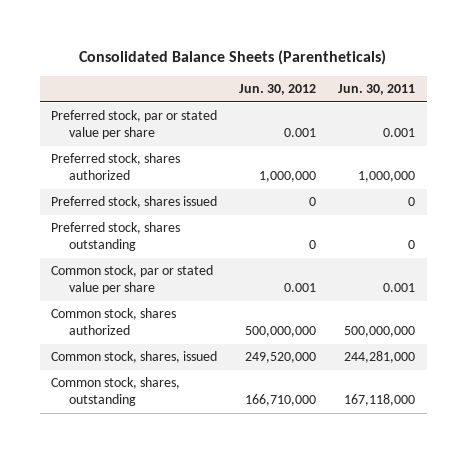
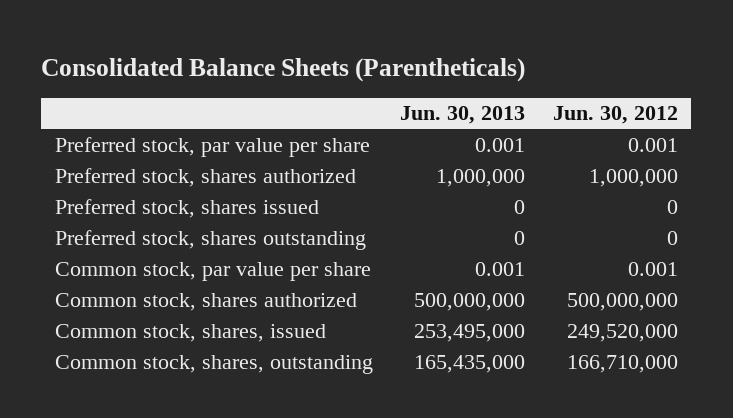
[338,84,416,96] Jun. 30, 2011 -> none
none -> [400,106,526,125] Jun. 30, 2013
[51,110,218,140] Preferred stock, par or stated value per share -> [55,136,371,157] Preferred stock, par value per share
[51,265,214,295] Common stock, par or stated value per share -> [55,261,372,281] Common stock, par value per share

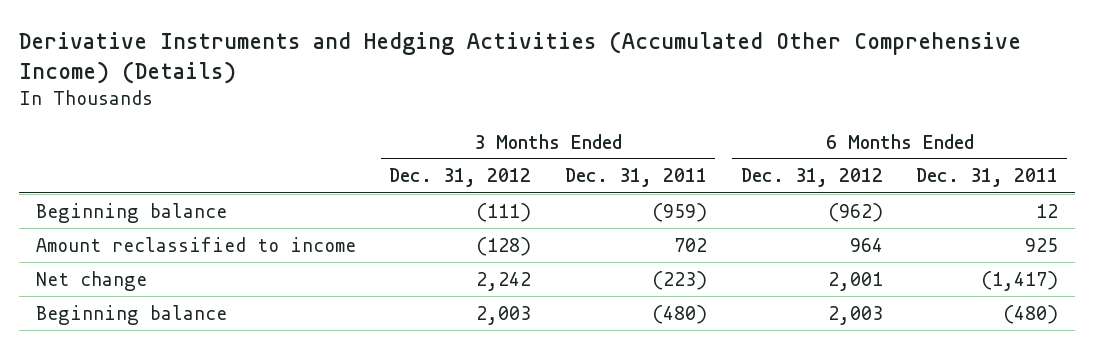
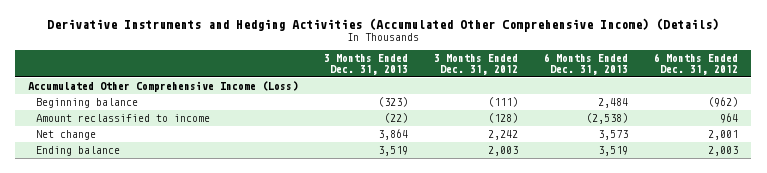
[564,168,707,188] Dec. 31, 2011 -> none
[916,168,1059,188] Dec. 31, 2011 -> none
none -> [324,54,409,76] 3 Months Ended Dec. 31, 2013
none -> [544,53,629,76] 6 Months Ended Dec. 31, 2013
none -> [28,80,299,92] Accumulated Other Comprehensive Income (Loss)
[35,304,227,325] Beginning balance -> [36,145,121,156] Ending balance

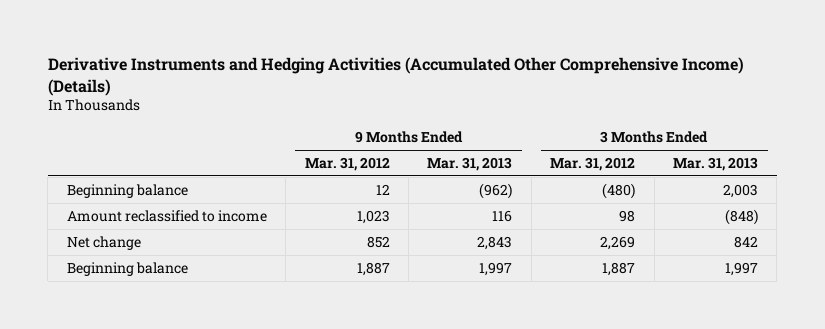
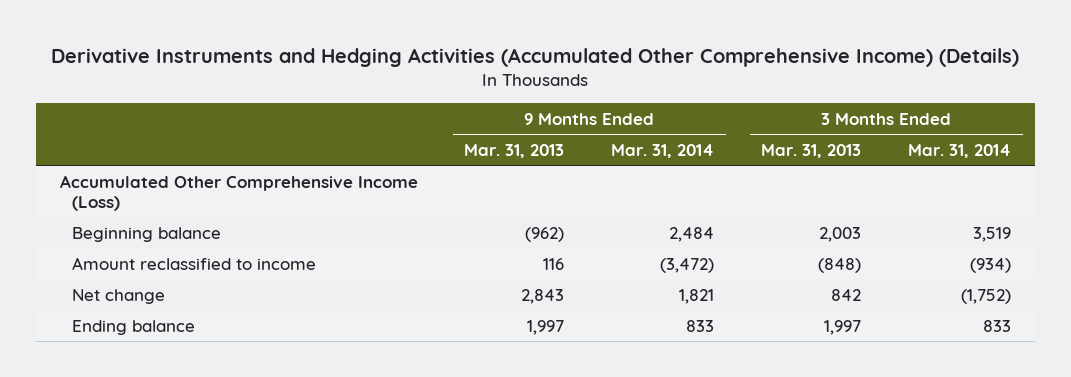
[304,157,390,172] Mar. 31, 2012 -> none
[550,157,636,172] Mar. 31, 2012 -> none
none -> [611,143,715,158] Mar. 31, 2014
none -> [908,143,1012,158] Mar. 31, 2014
none -> [59,174,418,211] Accumulated Other Comprehensive Income (Loss)
[66,261,188,276] Beginning balance -> [71,319,195,335] Ending balance

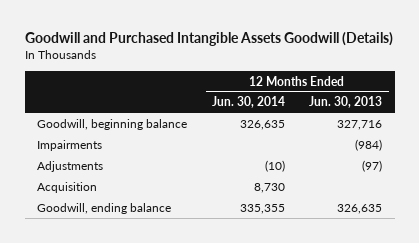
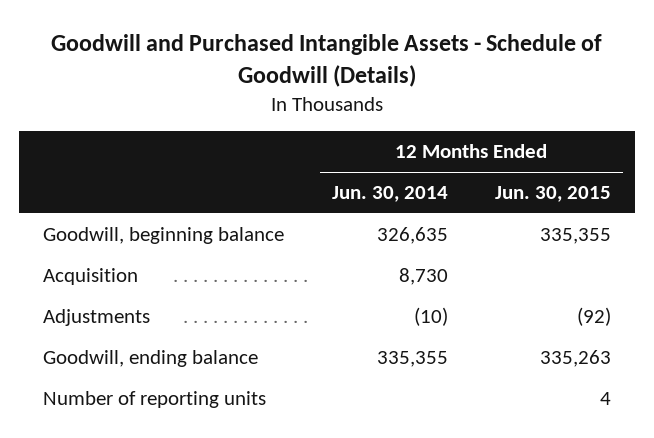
[24,32,393,47] Goodwill and Purchased Intangible Assets Goodwill (Details) -> [51,34,603,88] Goodwill and Purchased Intangible Assets - Schedule of Goodwill (Details)
[309,96,383,109] Jun. 30, 2013 -> none
none -> [495,186,612,203] Jun. 30, 2015
[36,139,102,151] Impairments -> none
[36,160,103,172] Adjustments -> [43,309,151,327] Adjustments
none -> [43,391,267,409] Number of reporting units

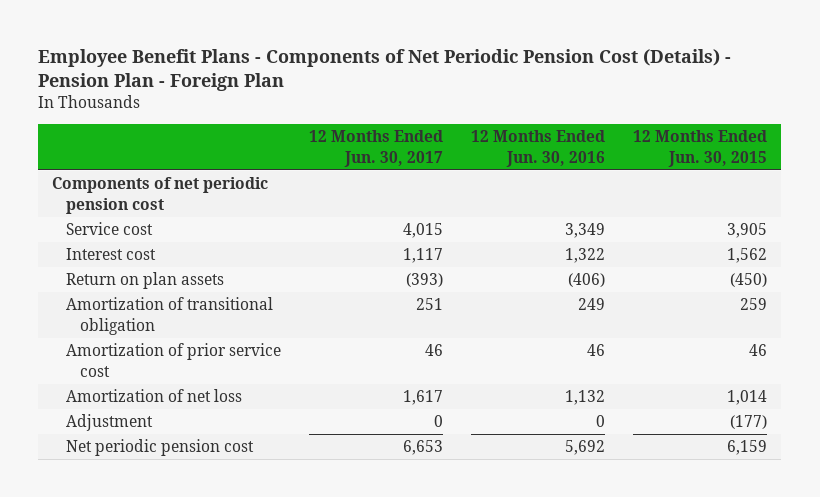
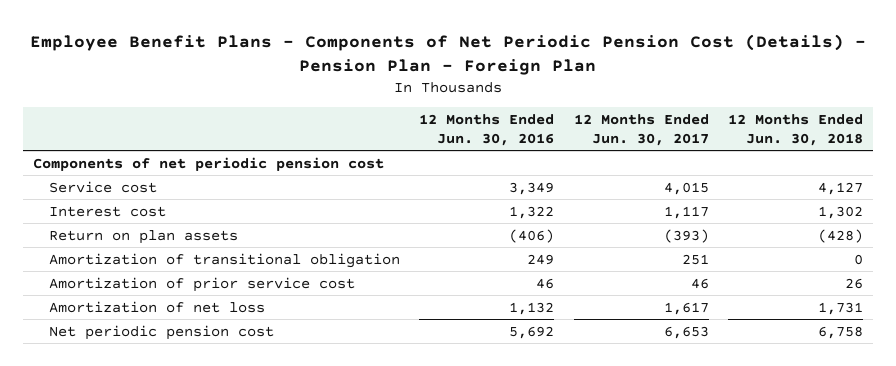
[633,130,768,167] 12 Months Ended Jun. 30, 2015 -> none
none -> [728,113,864,146] 12 Months Ended Jun. 30, 2018
[66,414,154,432] Adjustment -> none

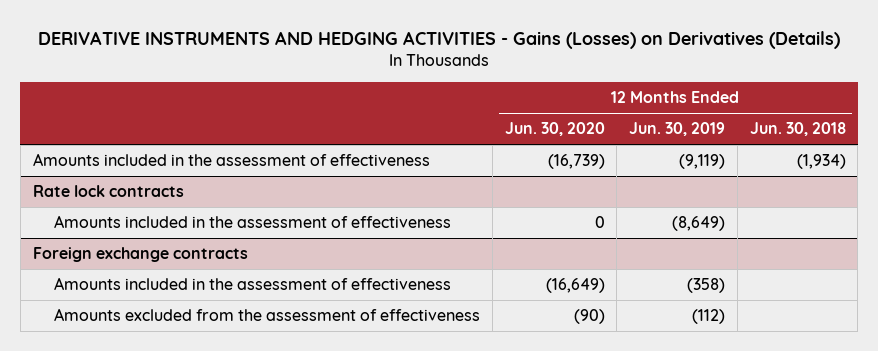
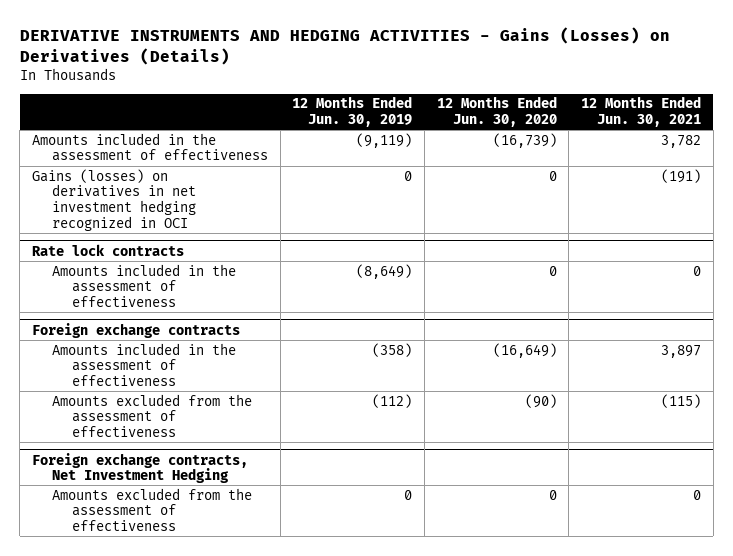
[749,122,846,137] Jun. 30, 2018 -> none
none -> [581,96,702,128] 12 Months Ended Jun. 30, 2021
none -> [32,168,197,231] Gains (losses) on derivatives in net investment hedging recognized in OCI
none -> [32,452,249,484] Foreign exchange contracts, Net Investment Hedging
none -> [52,487,253,531] Amounts excluded from the assessment of effectiveness

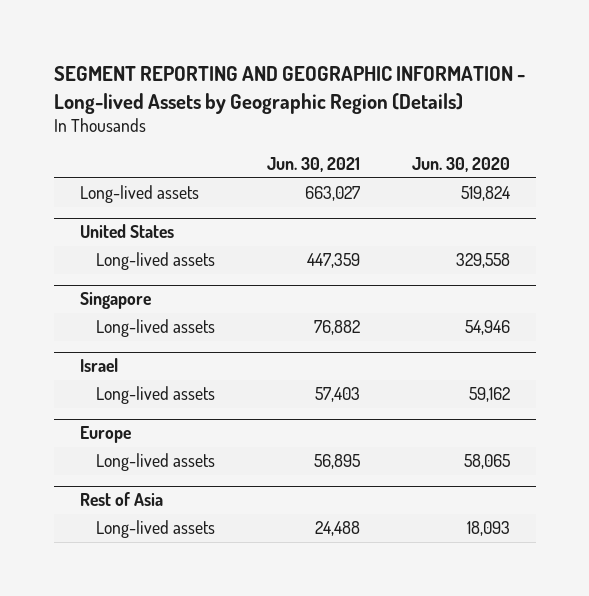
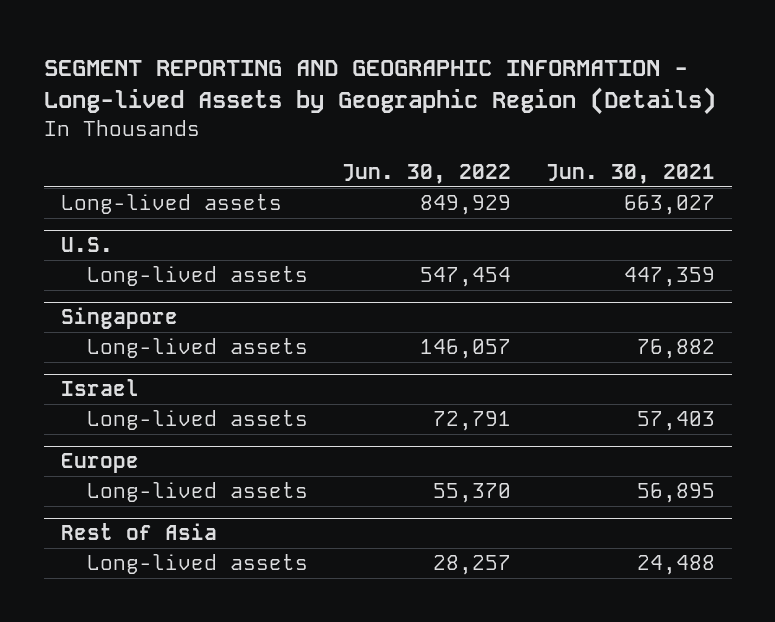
[411,157,510,173] Jun. 30, 2020 -> none
none -> [342,164,512,185] Jun. 30, 2022
[79,224,174,239] United States -> [60,237,113,253] U.S.

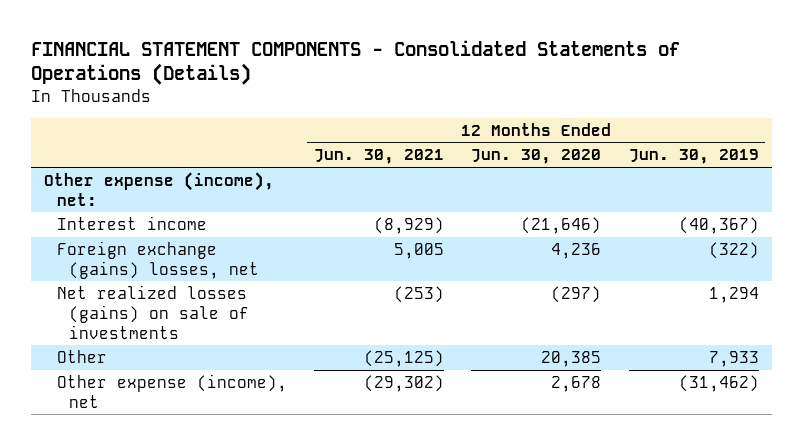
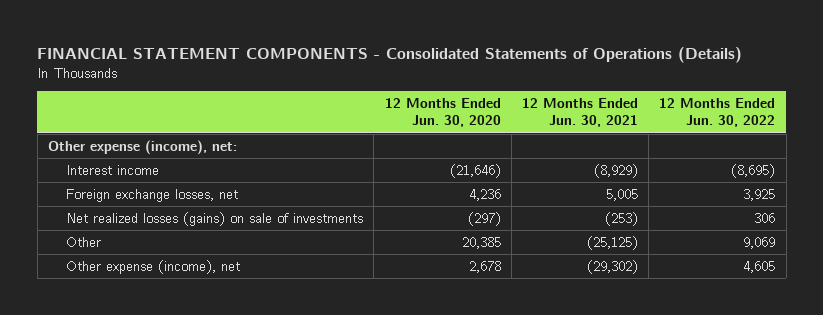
[628,149,759,165] Jun. 30, 2019 -> none
none -> [659,98,776,128] 12 Months Ended Jun. 30, 2022
[56,240,259,279] Foreign exchange (gains) losses, net -> [66,188,239,202] Foreign exchange losses, net

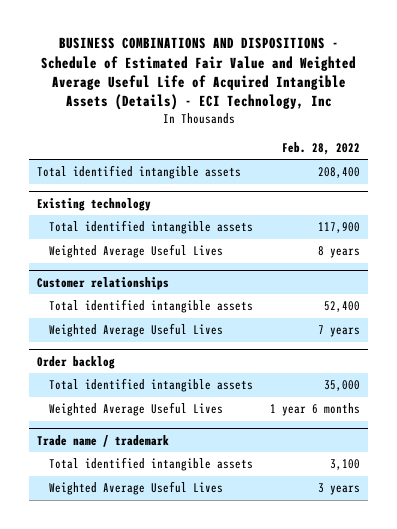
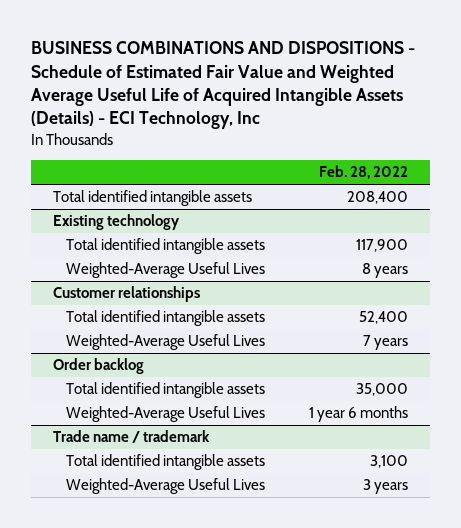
[49,244,224,259] Weighted Average Useful Lives -> [66,262,266,279] Weighted-Average Useful Lives
[49,323,224,338] Weighted Average Useful Lives -> [66,334,266,351] Weighted-Average Useful Lives
[49,402,224,417] Weighted Average Useful Lives -> [66,406,266,423] Weighted-Average Useful Lives
[49,481,224,496] Weighted Average Useful Lives -> [66,478,266,495] Weighted-Average Useful Lives

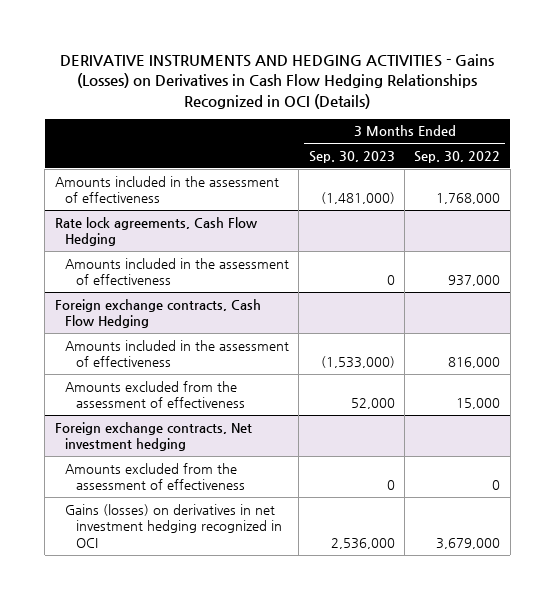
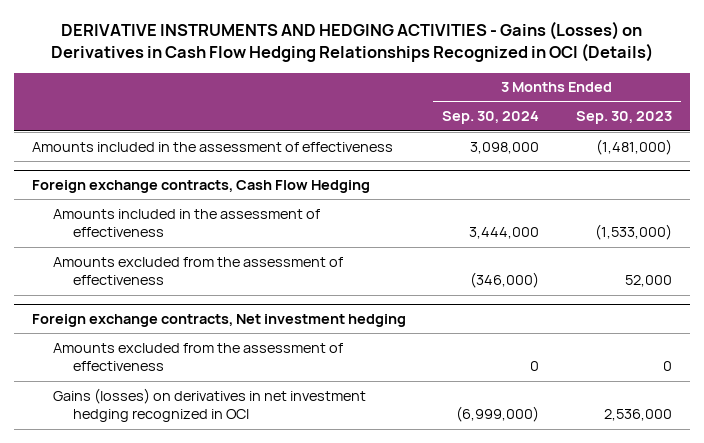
[414,151,501,164] Sep. 30, 2022 -> none
none -> [442,111,540,125] Sep. 30, 2024
[54,216,258,247] Rate lock agreements, Cash Flow Hedging -> none
[65,257,290,286] Amounts included in the assessment of effectiveness -> none

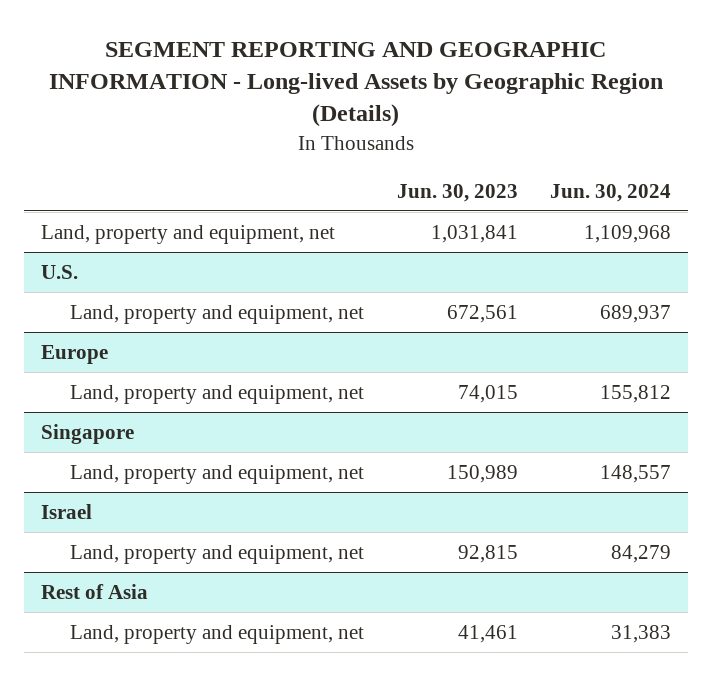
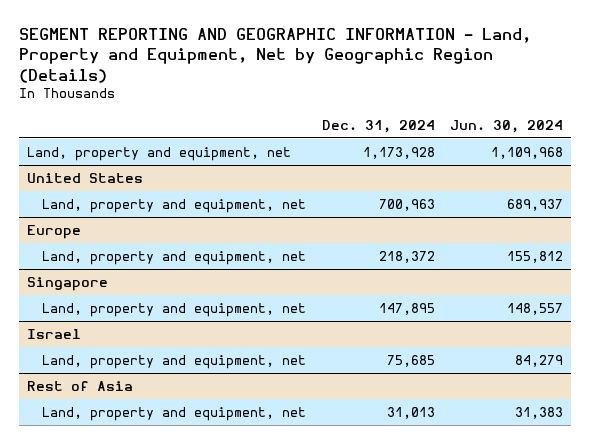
[49,41,664,128] SEGMENT REPORTING AND GEOGRAPHIC INFORMATION - Long-lived Assets by Geographic Region (Details) -> [19,27,532,83] SEGMENT REPORTING AND GEOGRAPHIC INFORMATION - Land, Property and Equipment, Net by Geographic Region (Details)
[396,183,518,202] Jun. 30, 2023 -> none
none -> [321,119,435,133] Dec. 31, 2024
[40,265,78,280] U.S. -> [27,173,144,184] United States

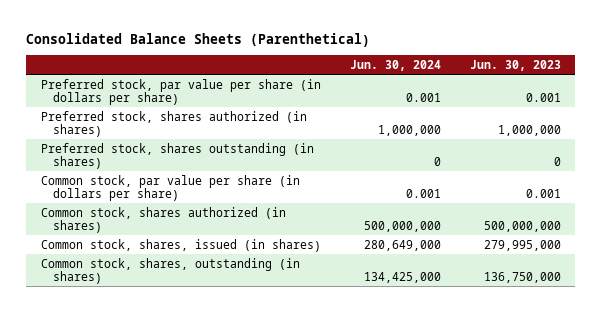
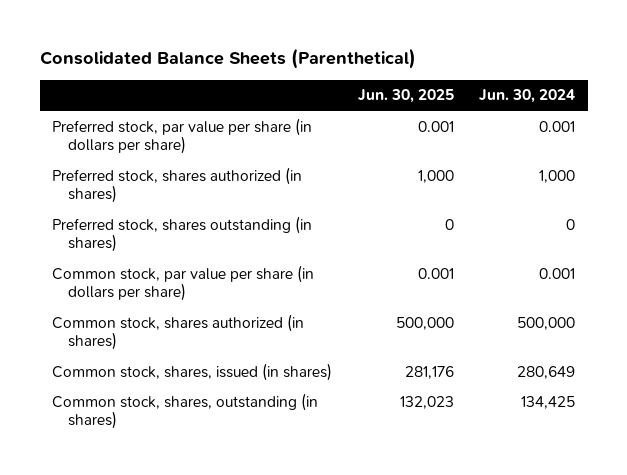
[469,59,561,71] Jun. 30, 2023 -> none
none -> [357,89,454,104] Jun. 30, 2025
[377,124,441,136] 1,000,000 -> [538,169,575,183] 1,000
[363,220,441,232] 500,000,000 -> [516,316,575,330] 500,000
[363,239,441,251] 280,649,000 -> [516,365,575,379] 280,649
[363,271,441,283] 134,425,000 -> [520,395,575,409] 134,425

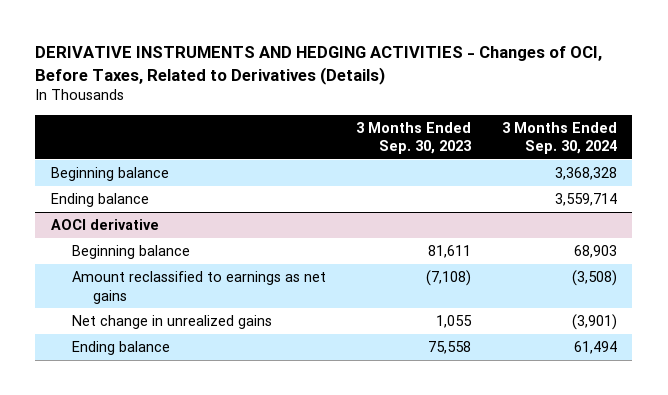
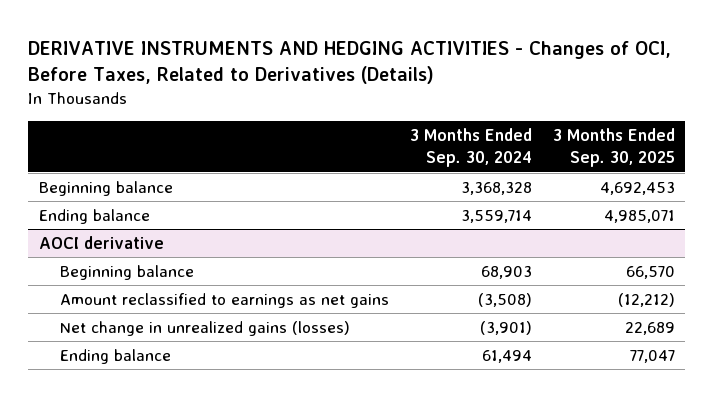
[356,121,472,155] 3 Months Ended Sep. 30, 2023 -> none
none -> [552,128,675,168] 3 Months Ended Sep. 30, 2025
[71,314,272,329] Net change in unrealized gains -> [59,320,350,336] Net change in unrealized gains (losses)

